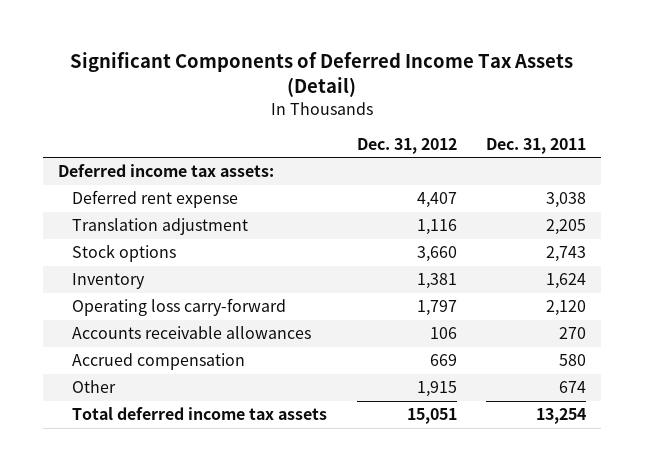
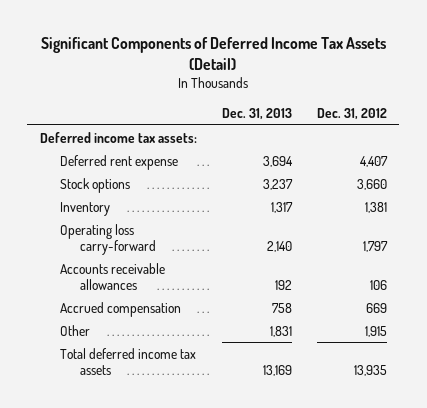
[486,137,587,154] Dec. 31, 2011 -> none
none -> [221,108,292,121] Dec. 31, 2013
[71,218,248,236] Translation adjustment -> none
[406,408,457,425] 15,051 -> [353,364,387,376] 13,935

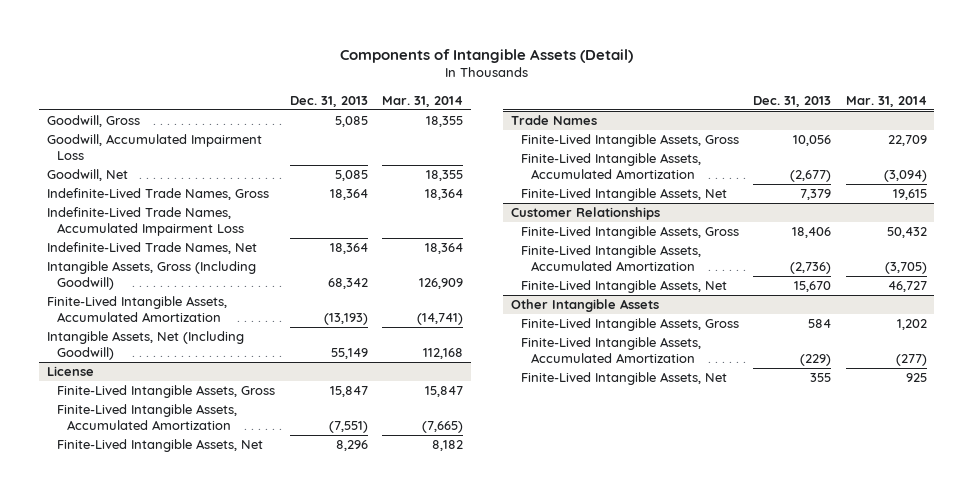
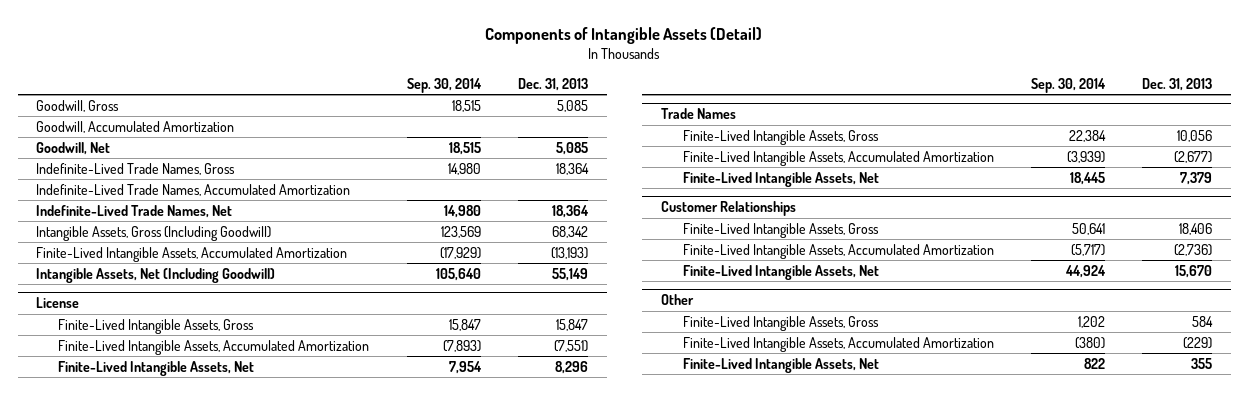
[382,95,464,107] Mar. 31, 2014 -> none
none -> [406,77,482,93] Sep. 30, 2014
[46,134,262,160] Goodwill, Accumulated Impairment Loss -> [36,120,235,133] Goodwill, Accumulated Amortization
[46,207,244,236] Indefinite-Lived Trade Names, Accumulated Impairment Loss -> [36,183,351,196] Indefinite-Lived Trade Names, Accumulated Amortization
[510,299,659,313] Other Intangible Assets -> none
none -> [660,294,694,306] Other

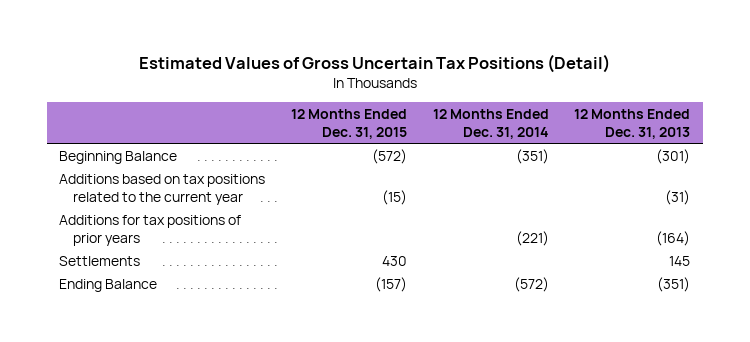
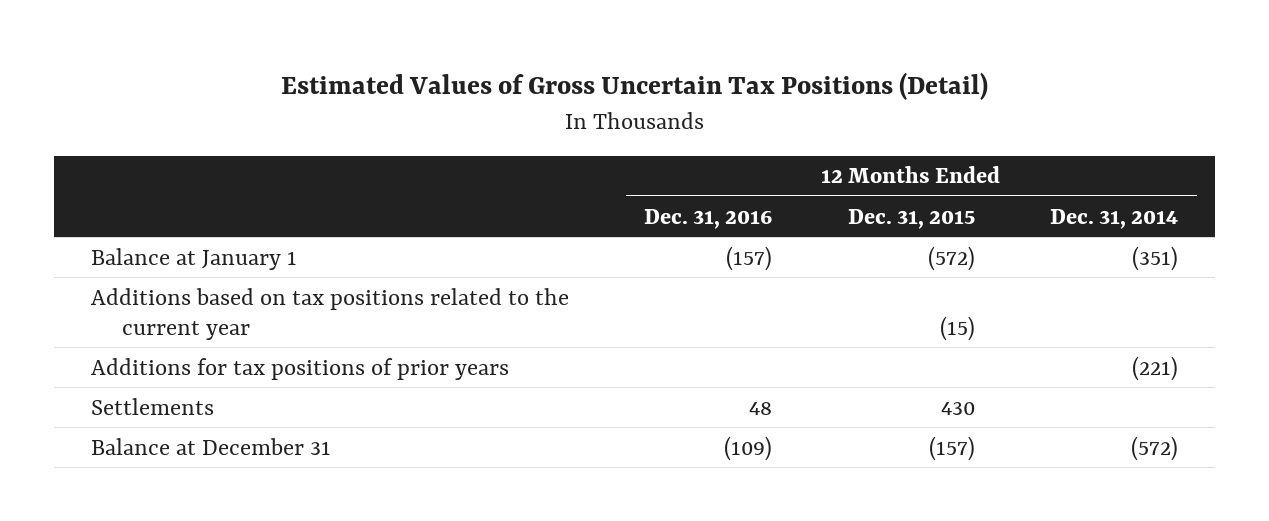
[574,108,691,139] 12 Months Ended Dec. 31, 2013 -> none
none -> [644,208,773,229] Dec. 31, 2016
[59,150,178,164] Beginning Balance -> [91,247,298,270] Balance at January 1
[59,278,158,292] Ending Balance -> [91,437,332,455] Balance at December 31

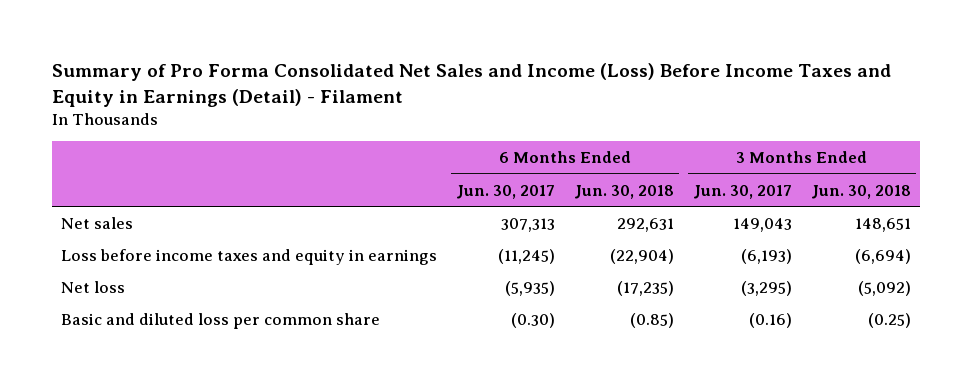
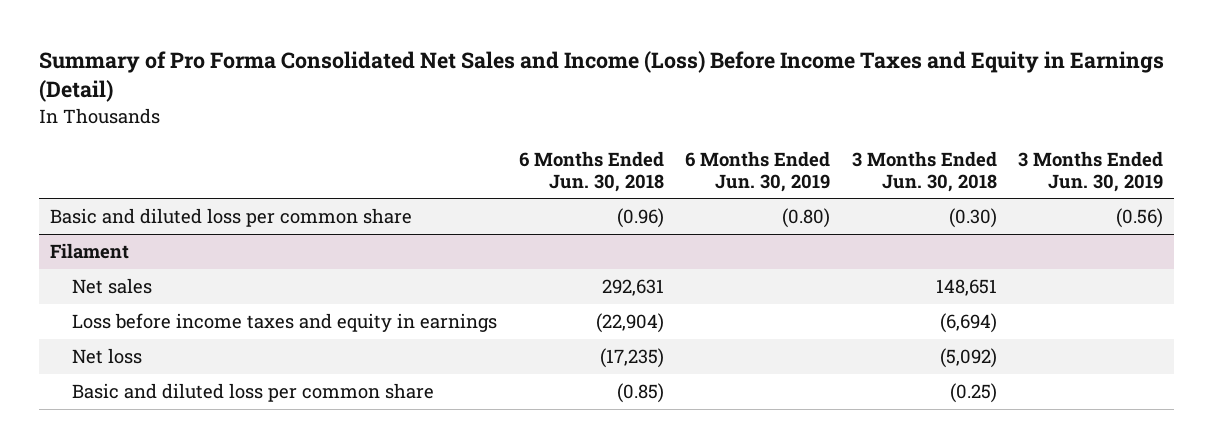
[51,63,891,107] Summary of Pro Forma Consolidated Net Sales and Income (Loss) Before Income Taxes and Equity in Earnings (Detail) - Filament -> [39,51,1165,103] Summary of Pro Forma Consolidated Net Sales and Income (Loss) Before Income Taxes and Equity in Earnings (Detail)
[455,184,555,199] Jun. 30, 2017 -> none
[692,184,792,199] Jun. 30, 2017 -> none
none -> [685,150,831,192] 6 Months Ended Jun. 30, 2019
none -> [1018,150,1164,192] 3 Months Ended Jun. 30, 2019
none -> [50,208,413,228] Basic and diluted loss per common share
none -> [50,243,130,260] Filament

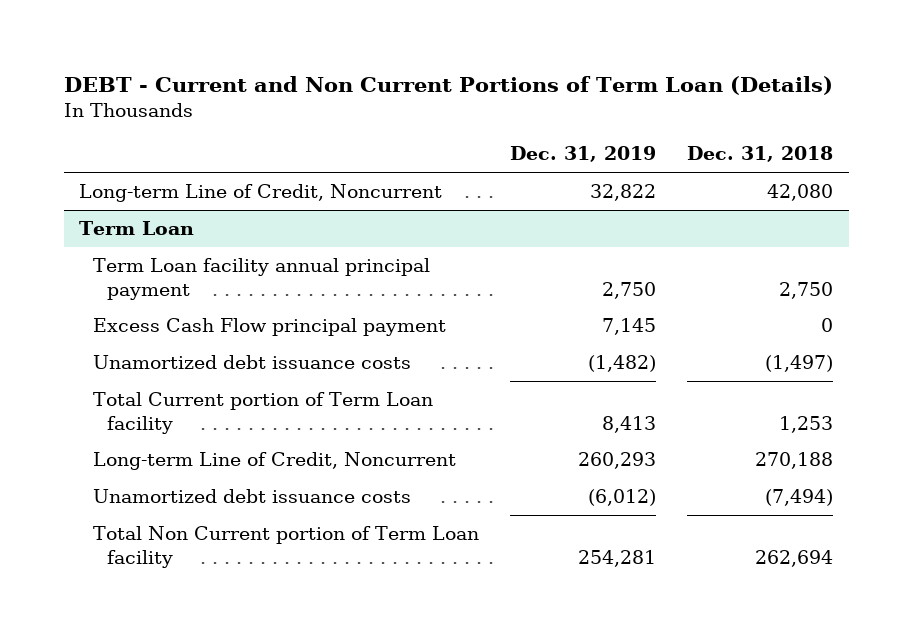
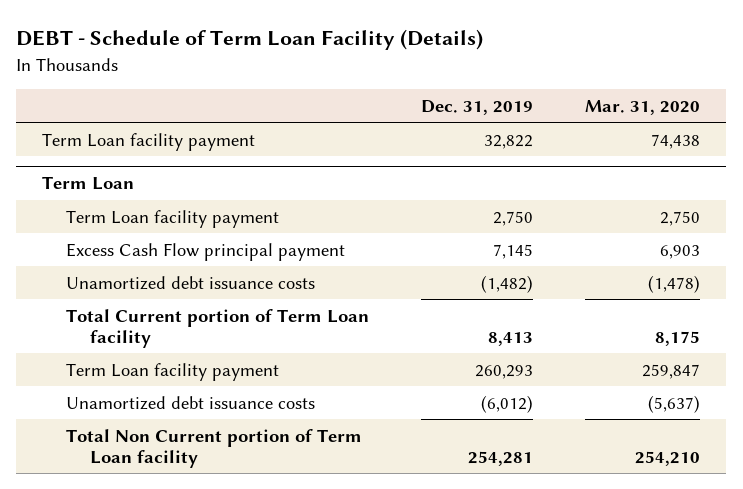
[63,76,833,96] DEBT - Current and Non Current Portions of Term Loan (Details) -> [16,29,484,51] DEBT - Schedule of Term Loan Facility (Details)
[687,146,834,163] Dec. 31, 2018 -> none
none -> [585,99,701,115] Mar. 31, 2020
[79,184,443,203] Long-term Line of Credit, Noncurrent -> [42,132,256,151] Term Loan facility payment
[92,258,430,300] Term Loan facility annual principal payment -> [66,209,280,228] Term Loan facility payment
[92,452,456,471] Long-term Line of Credit, Noncurrent -> [66,362,280,381] Term Loan facility payment

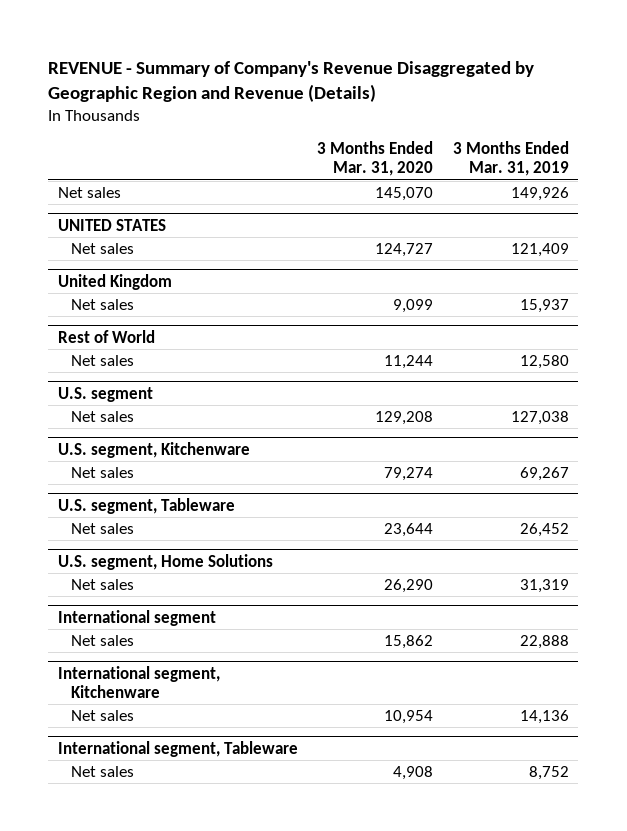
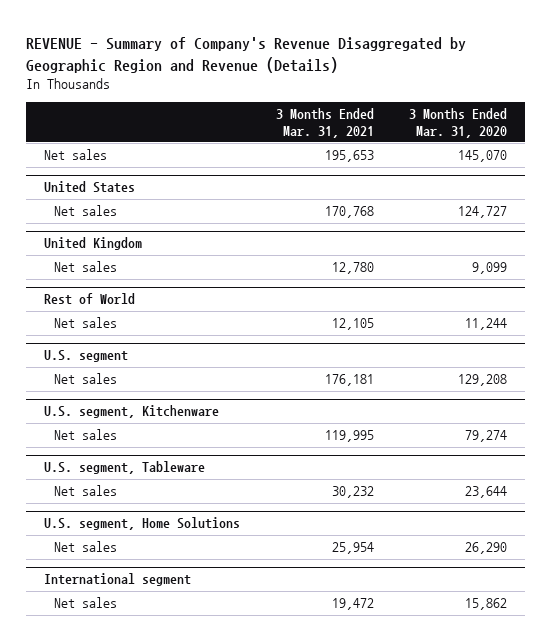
[452,141,569,177] 3 Months Ended Mar. 31, 2019 -> none
none -> [275,108,374,138] 3 Months Ended Mar. 31, 2021
[58,218,167,231] UNITED STATES -> [44,181,136,194] United States
[58,665,221,698] International segment, Kitchenware -> none
[71,710,135,722] Net sales -> none
[58,740,299,757] International segment, Tableware -> none
[71,766,135,778] Net sales -> none

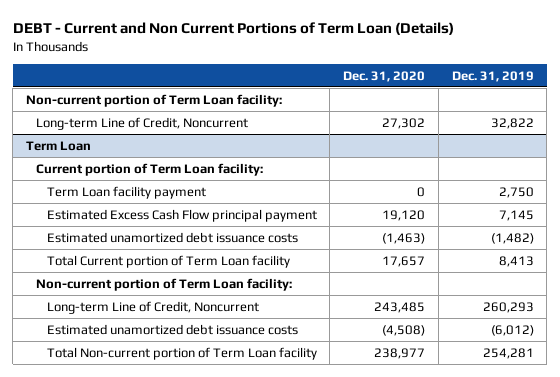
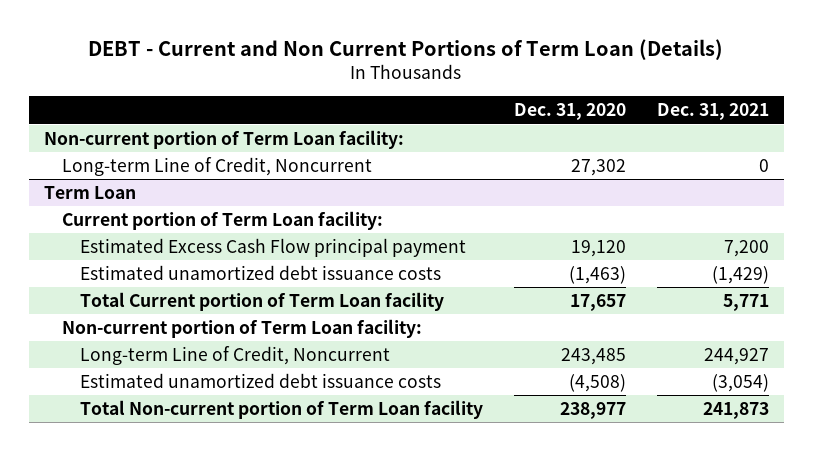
[451,70,534,82] Dec. 31, 2019 -> none
none -> [656,103,769,121] Dec. 31, 2021
[46,185,206,199] Term Loan facility payment -> none

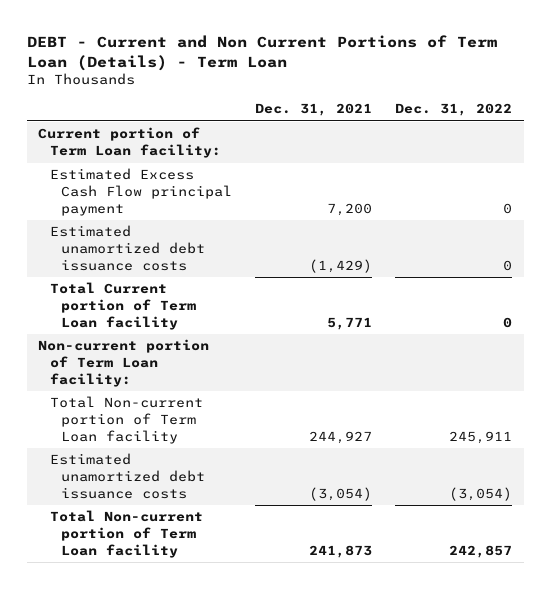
[88,38,724,60] DEBT - Current and Non Current Portions of Term Loan (Details) -> [26,34,497,71] DEBT - Current and Non Current Portions of Term Loan (Details) - Term Loan
[513,103,626,121] Dec. 31, 2020 -> none
none -> [395,103,513,117] Dec. 31, 2022
[44,129,405,149] Non-current portion of Term Loan facility: -> none
[62,156,373,176] Long-term Line of Credit, Noncurrent -> none
[44,185,137,199] Term Loan -> none
[80,345,391,365] Long-term Line of Credit, Noncurrent -> [49,396,203,444] Total Non-current portion of Term Loan facility

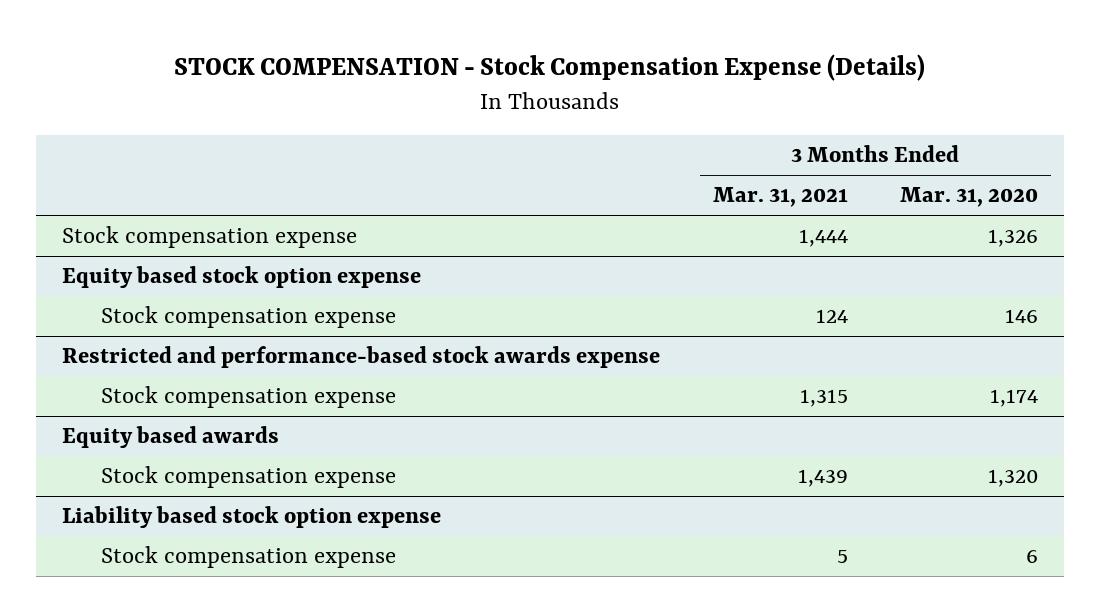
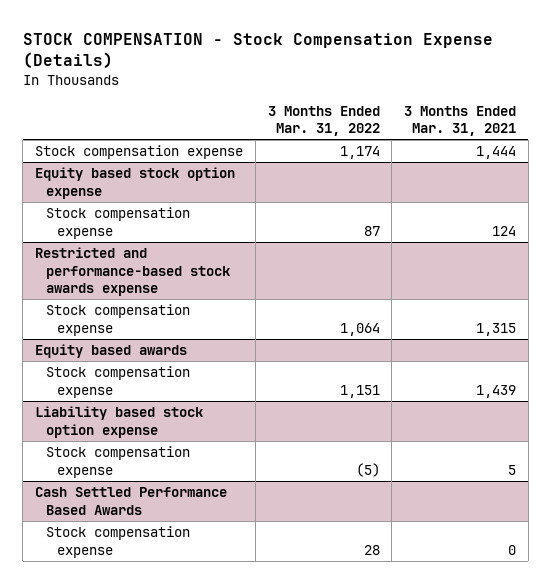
[900,187,1039,208] Mar. 31, 2020 -> none
none -> [267,105,380,137] 3 Months Ended Mar. 31, 2022
none -> [35,487,228,515] Cash Settled Performance Based Awards
none -> [46,526,191,558] Stock compensation expense

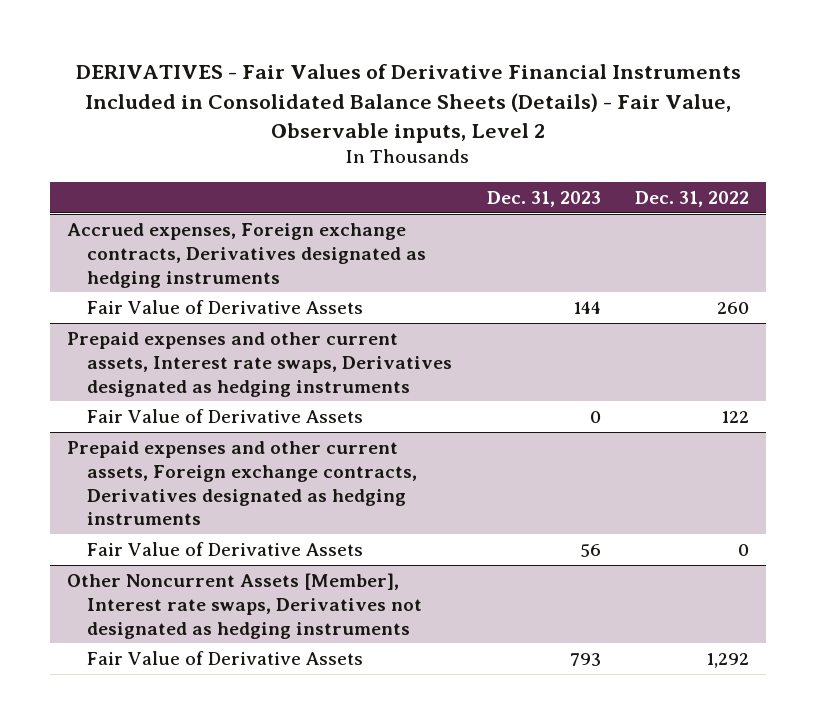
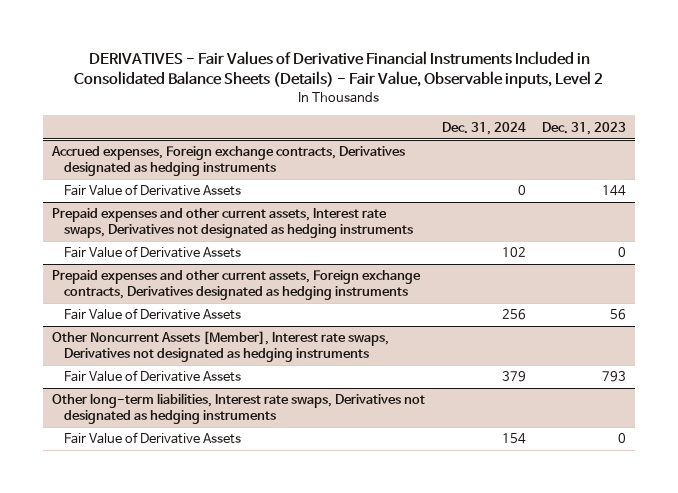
[635,190,750,207] Dec. 31, 2022 -> none
none -> [441,121,526,135] Dec. 31, 2024
[67,331,453,397] Prepaid expenses and other current assets, Interest rate swaps, Derivatives designated as hedging instruments -> [51,208,413,238] Prepaid expenses and other current assets, Interest rate swaps, Derivatives not designated as hedging instruments
none -> [51,393,425,424] Other long-term liabilities, Interest rate swaps, Derivatives not designated as hedging instruments
none -> [63,432,241,445] Fair Value of Derivative Assets

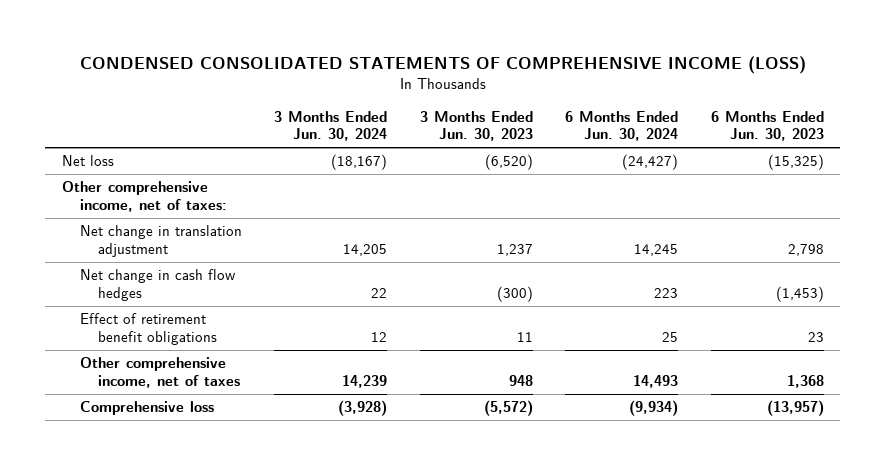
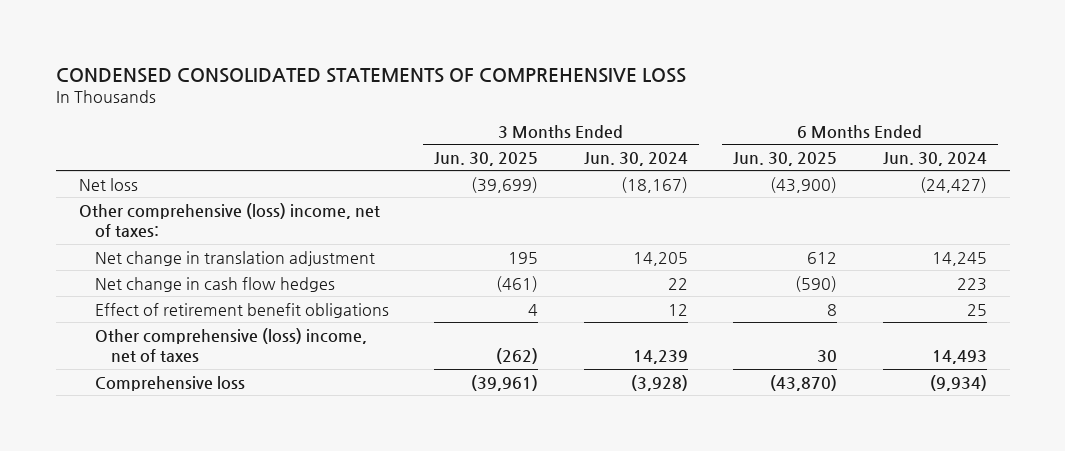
[79,55,806,74] CONDENSED CONSOLIDATED STATEMENTS OF COMPREHENSIVE INCOME (LOSS) -> [55,67,686,83] CONDENSED CONSOLIDATED STATEMENTS OF COMPREHENSIVE LOSS
[419,110,533,142] 3 Months Ended Jun. 30, 2023 -> none
[710,110,824,142] 6 Months Ended Jun. 30, 2023 -> none
none -> [434,151,539,166] Jun. 30, 2025
none -> [733,151,838,166] Jun. 30, 2025
[61,181,227,212] Other comprehensive income, net of taxes: -> [78,202,380,238] Other comprehensive (loss) income, net of taxes:
[79,357,240,388] Other comprehensive income, net of taxes -> [94,327,367,363] Other comprehensive (loss) income, net of taxes

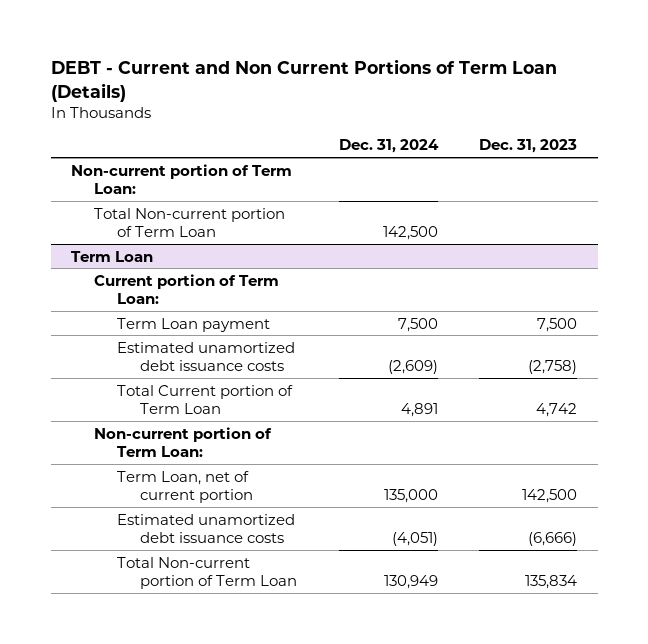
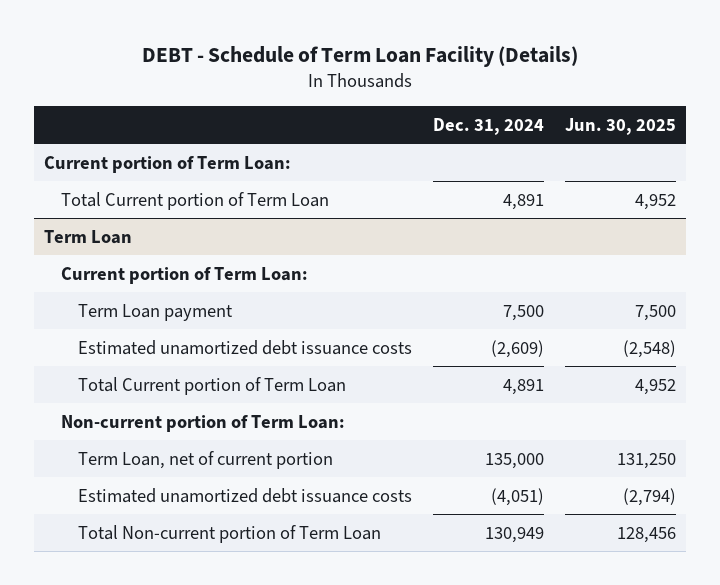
[50,59,557,102] DEBT - Current and Non Current Portions of Term Loan (Details) -> [141,46,578,68] DEBT - Schedule of Term Loan Facility (Details)
[478,139,577,154] Dec. 31, 2023 -> none
none -> [564,117,676,135] Jun. 30, 2025
[71,163,293,194] Non-current portion of Term Loan: -> [43,155,291,173] Current portion of Term Loan:
[94,207,286,237] Total Non-current portion of Term Loan -> [60,191,329,210] Total Current portion of Term Loan
[382,225,438,240] 142,500 -> [502,193,544,210] 4,891

